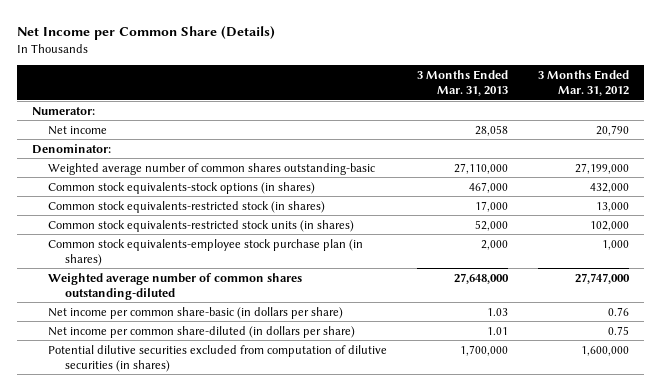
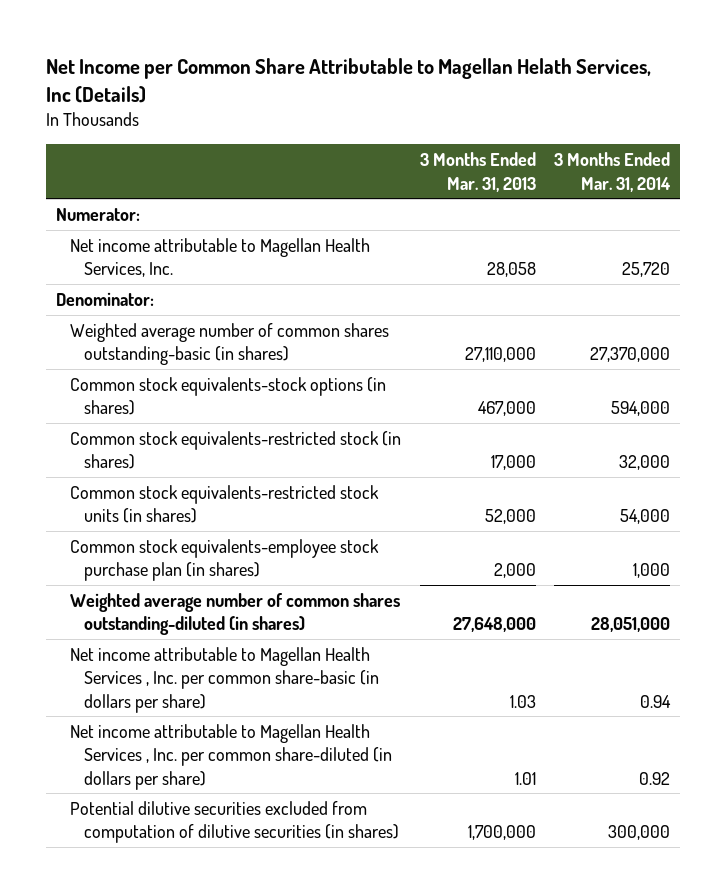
[17,26,276,41] Net Income per Common Share (Details) -> [46,58,652,104] Net Income per Common Share Attributable to Magellan Helath Services, Inc (Details)
[538,70,630,97] 3 Months Ended Mar. 31, 2012 -> none
none -> [554,152,672,192] 3 Months Ended Mar. 31, 2014
[48,125,108,135] Net income -> [69,237,370,278] Net income attributable to Magellan Health Services, Inc.
[48,162,376,175] Weighted average number of common shares outstanding-basic -> [69,322,389,366] Weighted average number of common shares outstanding-basic (in shares)
[48,272,303,300] Weighted average number of common shares outstanding-diluted -> [69,592,400,636] Weighted average number of common shares outstanding-diluted (in shares)
[48,306,344,319] Net income per common share-basic (in dollars per share) -> [69,646,379,713] Net income attributable to Magellan Health Services , Inc. per common share-basic (in dollars per share)
[48,325,356,338] Net income per common share-diluted (in dollars per share) -> [69,723,392,790] Net income attributable to Magellan Health Services , Inc. per common share-diluted (in dollars per share)

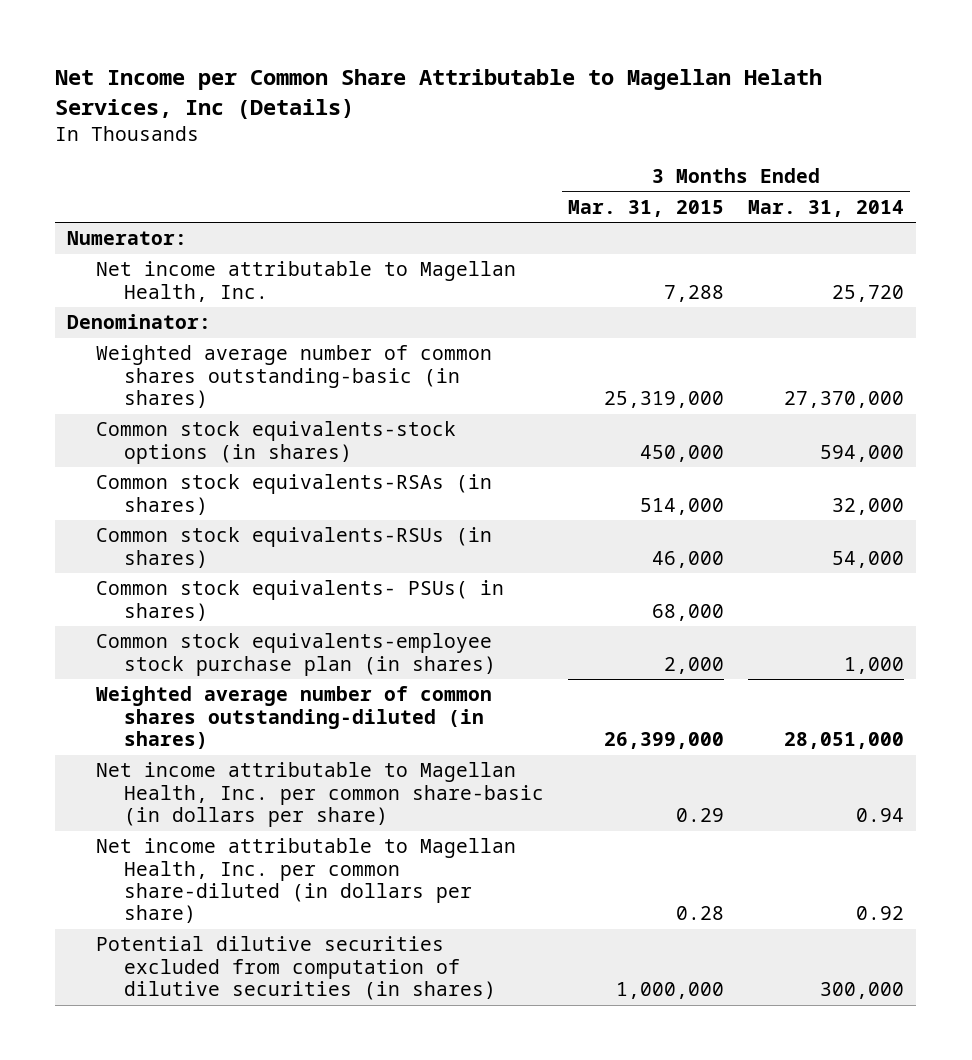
[419,152,536,192] 3 Months Ended Mar. 31, 2013 -> none
none -> [568,199,725,217] Mar. 31, 2015
[69,237,370,278] Net income attributable to Magellan Health Services, Inc. -> [95,261,516,302] Net income attributable to Magellan Health, Inc.
[69,430,401,470] Common stock equivalents-restricted stock (in shares) -> [95,474,492,515] Common stock equivalents-RSAs (in shares)
[69,484,379,524] Common stock equivalents-restricted stock units (in shares) -> [95,527,492,568] Common stock equivalents-RSUs (in shares)
none -> [95,580,504,621] Common stock equivalents- PSUs( in shares)
[69,646,379,713] Net income attributable to Magellan Health Services , Inc. per common share-basic (in dollars per share) -> [95,762,544,828] Net income attributable to Magellan Health, Inc. per common share-basic (in dollars per share)
[69,723,392,790] Net income attributable to Magellan Health Services , Inc. per common share-diluted (in dollars per share) -> [95,838,516,924] Net income attributable to Magellan Health, Inc. per common share-diluted (in dollars per share)

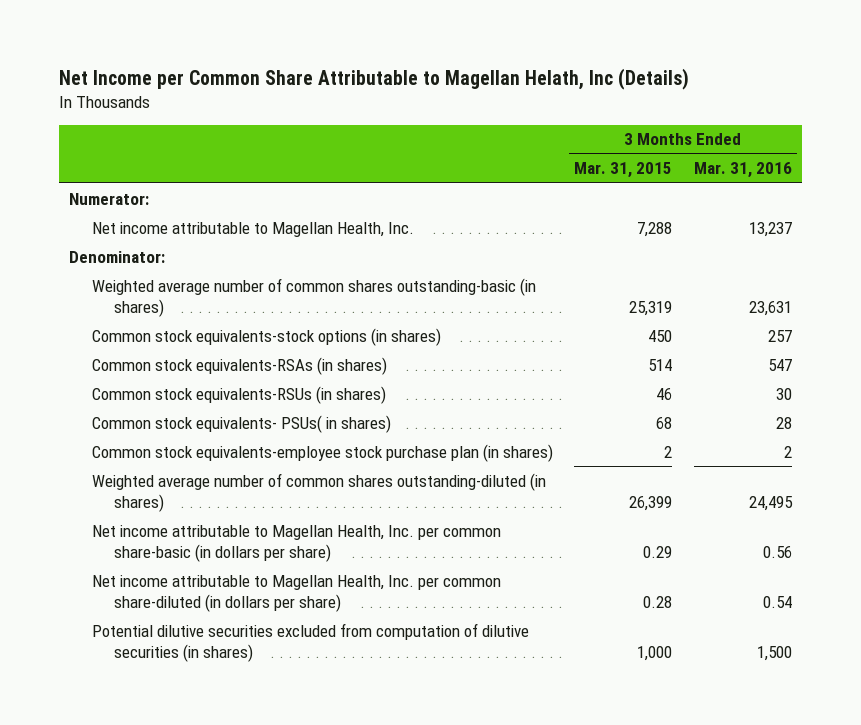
[55,69,823,120] Net Income per Common Share Attributable to Magellan Helath Services, Inc (Details) -> [58,67,689,90] Net Income per Common Share Attributable to Magellan Helath, Inc (Details)
[748,199,905,217] Mar. 31, 2014 -> none
none -> [693,162,792,179] Mar. 31, 2016
[604,391,725,409] 25,319,000 -> [629,300,673,316] 25,319
[640,444,725,462] 450,000 -> [648,329,673,342] 450
[640,497,725,515] 514,000 -> [648,358,673,371] 514
[652,550,725,568] 46,000 -> [656,387,673,400] 46
[652,603,725,621] 68,000 -> [656,416,673,429] 68
[664,656,725,674] 2,000 -> [664,445,673,458] 2
[604,732,725,750] 26,399,000 -> [629,495,673,511] 26,399
[616,982,725,1000] 1,000,000 -> [637,645,673,661] 1,000

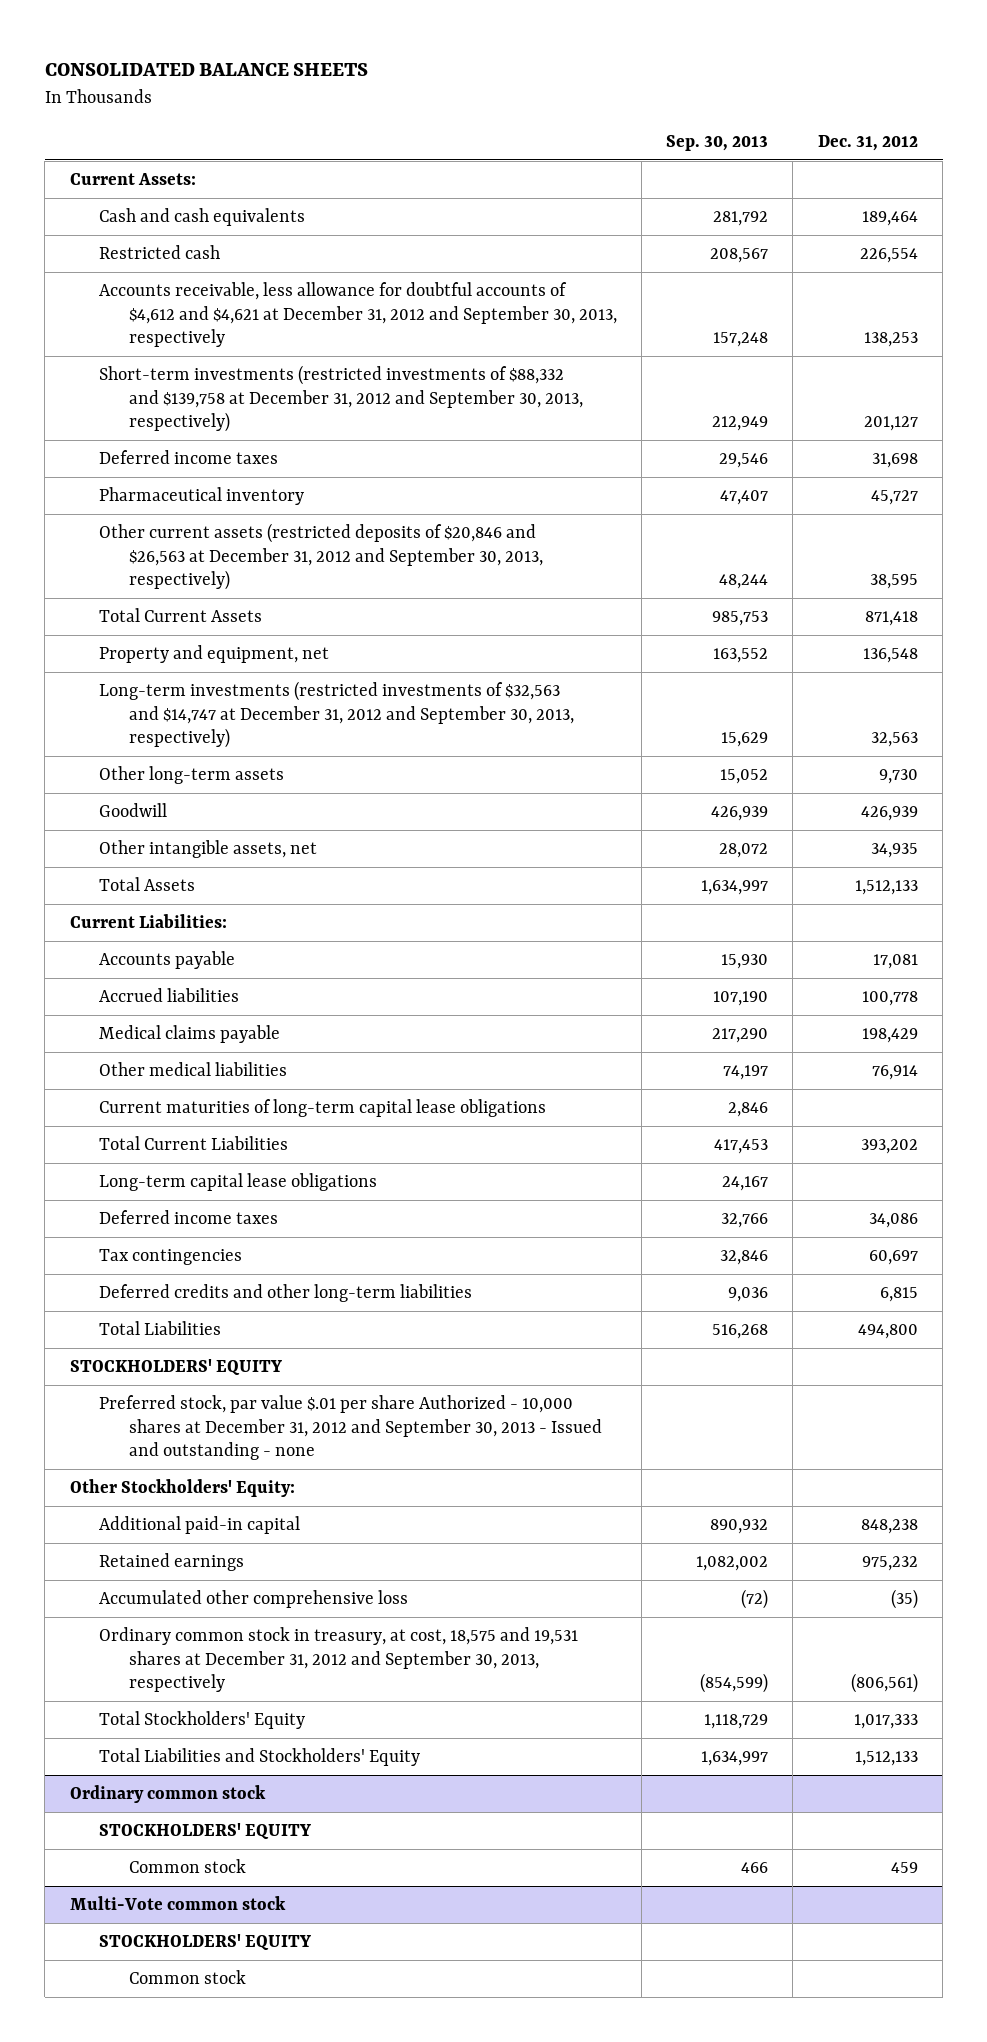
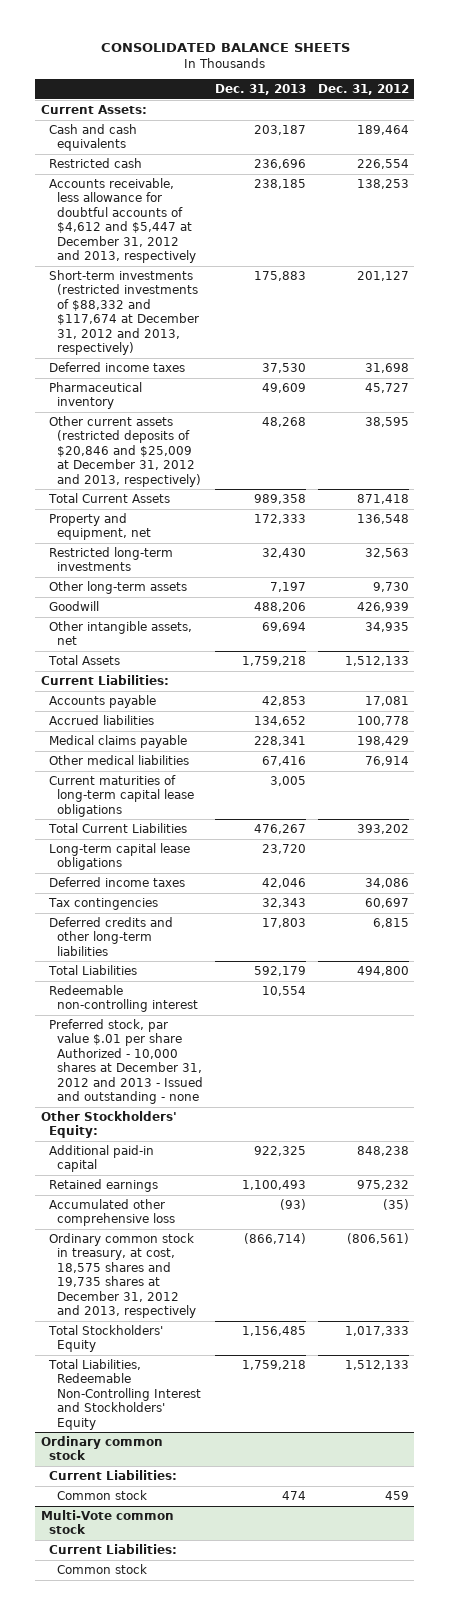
[666,134,769,151] Sep. 30, 2013 -> none
none -> [214,84,306,96] Dec. 31, 2013
[99,282,617,348] Accounts receivable, less allowance for doubtful accounts of $4,612 and $4,621 at December 31, 2012 and September 30, 2013, respectively -> [48,177,197,264] Accounts receivable, less allowance for doubtful accounts of $4,612 and $5,447 at December 31, 2012 and 2013, respectively
[99,365,583,433] Short-term investments (restricted investments of $88,332 and $139,758 at December 31, 2012 and September 30, 2013, respectively) -> [48,269,200,356] Short-term investments (restricted investments of $88,332 and $117,674 at December 31, 2012 and 2013, respectively)
[99,523,543,591] Other current assets (restricted deposits of $20,846 and $26,563 at December 31, 2012 and September 30, 2013, respectively) -> [48,415,202,487] Other current assets (restricted deposits of $20,846 and $25,009 at December 31, 2012 and 2013, respectively)
[99,681,574,749] Long-term investments (restricted investments of $32,563 and $14,747 at December 31, 2012 and September 30, 2013, respectively) -> [48,546,173,572] Restricted long-term investments
[69,1359,282,1376] STOCKHOLDERS' EQUITY -> none
none -> [48,984,199,1013] Redeemable non-controlling interest
[99,1395,602,1461] Preferred stock, par value $.01 per share Authorized - 10,000 shares at December 31, 2012 and September 30, 2013 - Issued and outstanding - none -> [48,1018,204,1105] Preferred stock, par value $.01 per share Authorized - 10,000 shares at December 31, 2012 and 2013 - Issued and outstanding - none
[99,1627,579,1693] Ordinary common stock in treasury, at cost, 18,575 and 19,531 shares at December 31, 2012 and September 30, 2013, respectively -> [48,1232,197,1319] Ordinary common stock in treasury, at cost, 18,575 shares and 19,735 shares at December 31, 2012 and 2013, respectively
[99,1748,421,1767] Total Liabilities and Stockholders' Equity -> [47,1358,202,1430] Total Liabilities, Redeemable Non-Controlling Interest and Stockholders' Equity
[99,1823,312,1840] STOCKHOLDERS' EQUITY -> none
none -> [48,1469,177,1480] Current Liabilities:
[99,1934,312,1951] STOCKHOLDERS' EQUITY -> none
none -> [48,1543,177,1554] Current Liabilities:

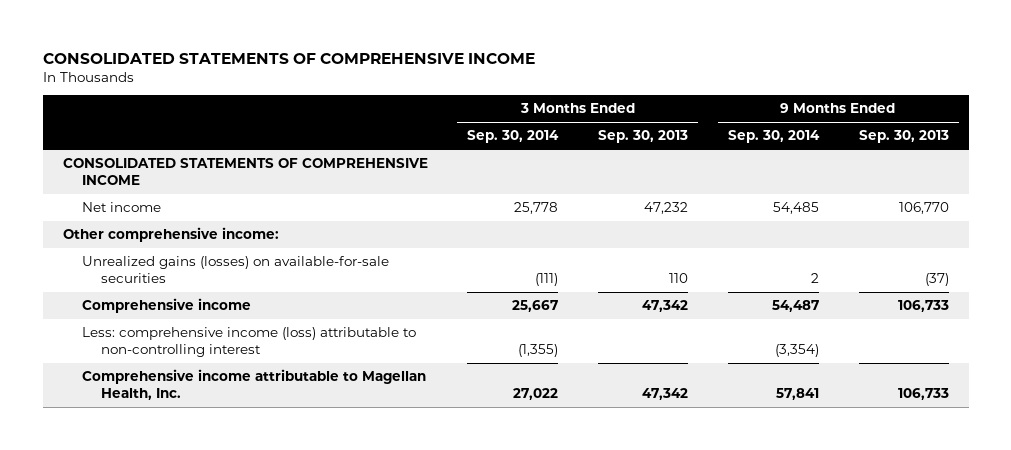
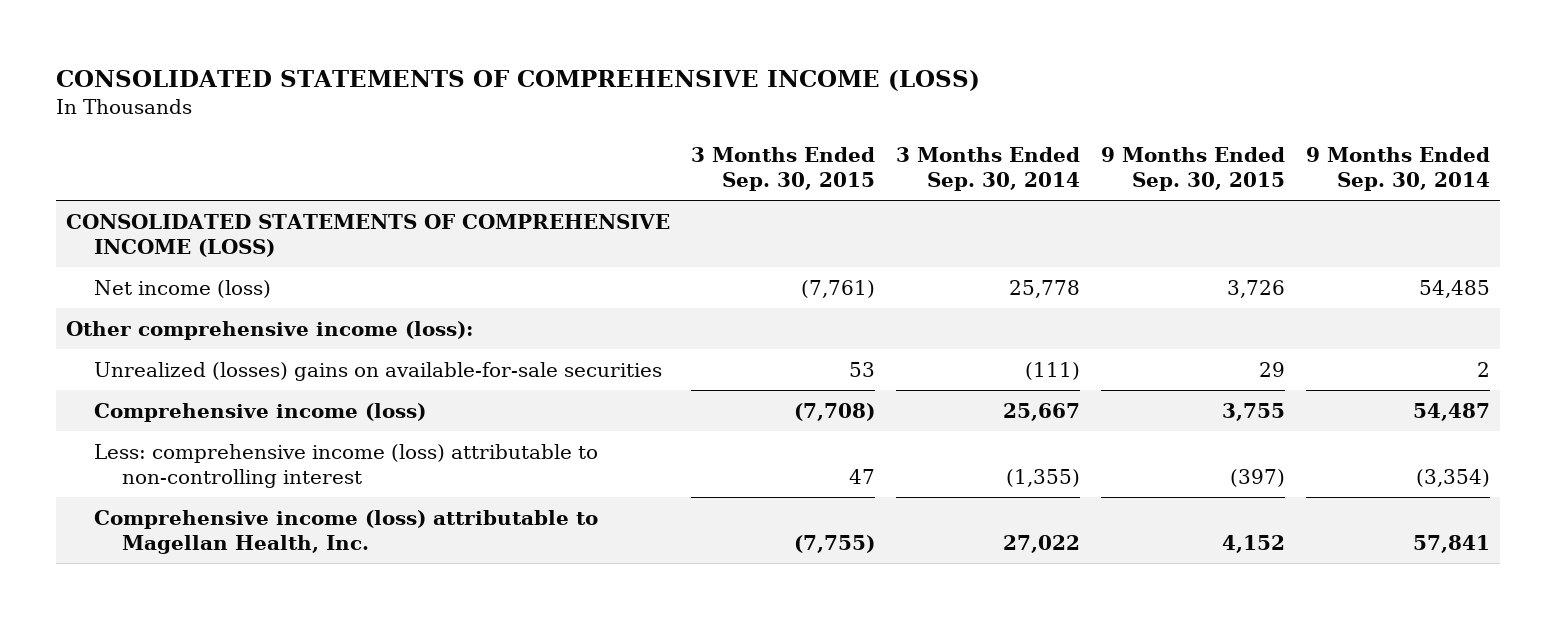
[42,52,535,64] CONSOLIDATED STATEMENTS OF COMPREHENSIVE INCOME -> [55,69,980,91] CONSOLIDATED STATEMENTS OF COMPREHENSIVE INCOME (LOSS)
[598,130,689,144] Sep. 30, 2013 -> none
[858,130,949,144] Sep. 30, 2013 -> none
none -> [691,146,876,192] 3 Months Ended Sep. 30, 2015
none -> [1101,146,1286,192] 9 Months Ended Sep. 30, 2015
[62,158,428,186] CONSOLIDATED STATEMENTS OF COMPREHENSIVE INCOME -> [66,213,671,258] CONSOLIDATED STATEMENTS OF COMPREHENSIVE INCOME (LOSS)
[81,202,161,213] Net income -> [94,279,272,298] Net income (loss)
[62,227,279,243] Other comprehensive income: -> [66,320,474,340] Other comprehensive income (loss):
[81,256,389,284] Unrealized gains (losses) on available-for-sale securities -> [94,361,663,381] Unrealized (losses) gains on available-for-sale securities
[81,298,251,314] Comprehensive income -> [94,402,427,422] Comprehensive income (loss)
[81,369,426,401] Comprehensive income attributable to Magellan Health, Inc. -> [94,509,599,555] Comprehensive income (loss) attributable to Magellan Health, Inc.

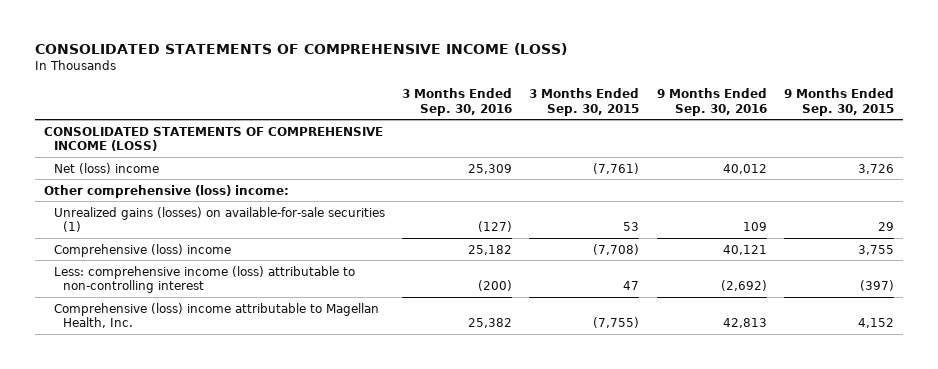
[896,146,1081,192] 3 Months Ended Sep. 30, 2014 -> none
[1305,146,1490,192] 9 Months Ended Sep. 30, 2014 -> none
none -> [401,88,512,116] 3 Months Ended Sep. 30, 2016
none -> [656,88,767,116] 9 Months Ended Sep. 30, 2016
[94,279,272,298] Net income (loss) -> [53,162,159,174] Net (loss) income
[66,320,474,340] Other comprehensive income (loss): -> [43,184,289,198] Other comprehensive (loss) income:
[94,361,663,381] Unrealized (losses) gains on available-for-sale securities -> [53,206,385,233] Unrealized gains (losses) on available-for-sale securities (1)
[94,402,427,422] Comprehensive income (loss) -> [53,243,231,257] Comprehensive (loss) income
[94,509,599,555] Comprehensive income (loss) attributable to Magellan Health, Inc. -> [53,302,379,329] Comprehensive (loss) income attributable to Magellan Health, Inc.

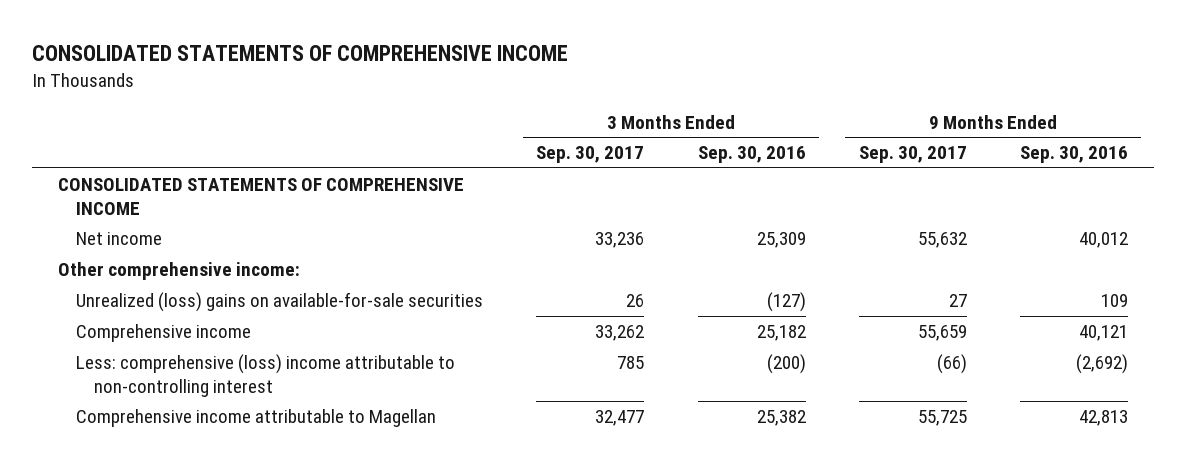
[35,42,568,55] CONSOLIDATED STATEMENTS OF COMPREHENSIVE INCOME (LOSS) -> [31,45,568,62] CONSOLIDATED STATEMENTS OF COMPREHENSIVE INCOME
[529,88,640,116] 3 Months Ended Sep. 30, 2015 -> none
[784,88,895,116] 9 Months Ended Sep. 30, 2015 -> none
none -> [536,146,645,164] Sep. 30, 2017
none -> [858,146,967,164] Sep. 30, 2017
[43,126,383,152] CONSOLIDATED STATEMENTS OF COMPREHENSIVE INCOME (LOSS) -> [58,178,465,215] CONSOLIDATED STATEMENTS OF COMPREHENSIVE INCOME
[53,162,159,174] Net (loss) income -> [76,232,163,246] Net income
[43,184,289,198] Other comprehensive (loss) income: -> [58,262,301,281] Other comprehensive income:
[53,206,385,233] Unrealized gains (losses) on available-for-sale securities (1) -> [76,292,484,313] Unrealized (loss) gains on available-for-sale securities
[53,243,231,257] Comprehensive (loss) income -> [76,324,252,343] Comprehensive income
[53,265,355,294] Less: comprehensive income (loss) attributable to non-controlling interest -> [76,354,456,397] Less: comprehensive (loss) income attributable to non-controlling interest
[53,302,379,329] Comprehensive (loss) income attributable to Magellan Health, Inc. -> [76,409,437,428] Comprehensive income attributable to Magellan

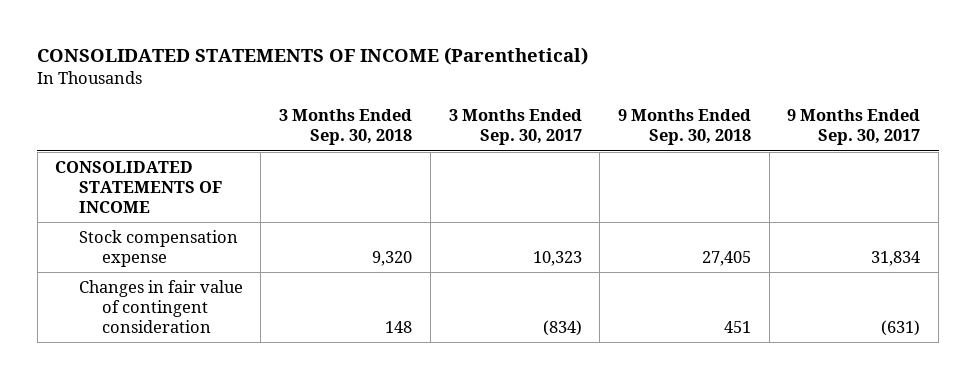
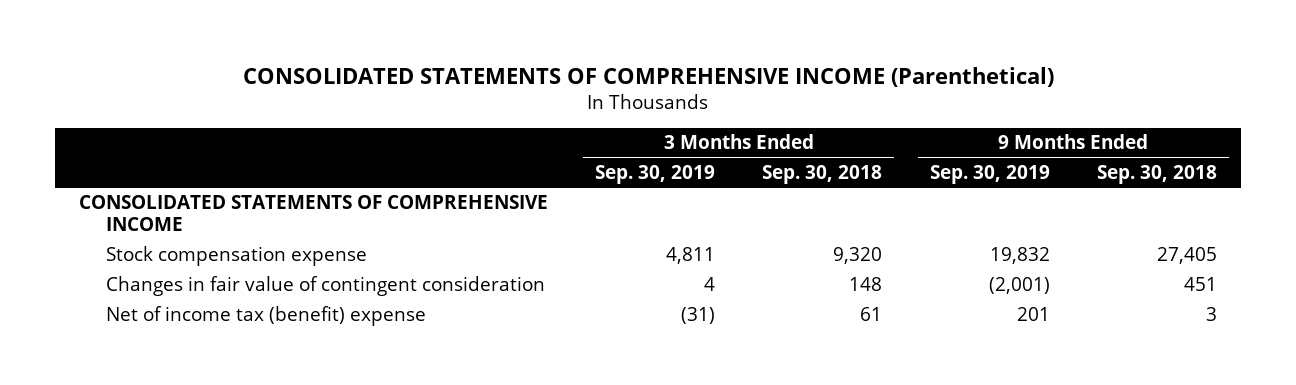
[37,47,589,66] CONSOLIDATED STATEMENTS OF INCOME (Parenthetical) -> [242,67,1054,88] CONSOLIDATED STATEMENTS OF COMPREHENSIVE INCOME (Parenthetical)
[448,109,582,146] 3 Months Ended Sep. 30, 2017 -> none
[787,109,921,146] 9 Months Ended Sep. 30, 2017 -> none
none -> [594,165,715,185] Sep. 30, 2019
none -> [929,165,1050,185] Sep. 30, 2019
[55,160,222,214] CONSOLIDATED STATEMENTS OF INCOME -> [78,195,548,232] CONSOLIDATED STATEMENTS OF COMPREHENSIVE INCOME
none -> [105,306,426,327] Net of income tax (benefit) expense

